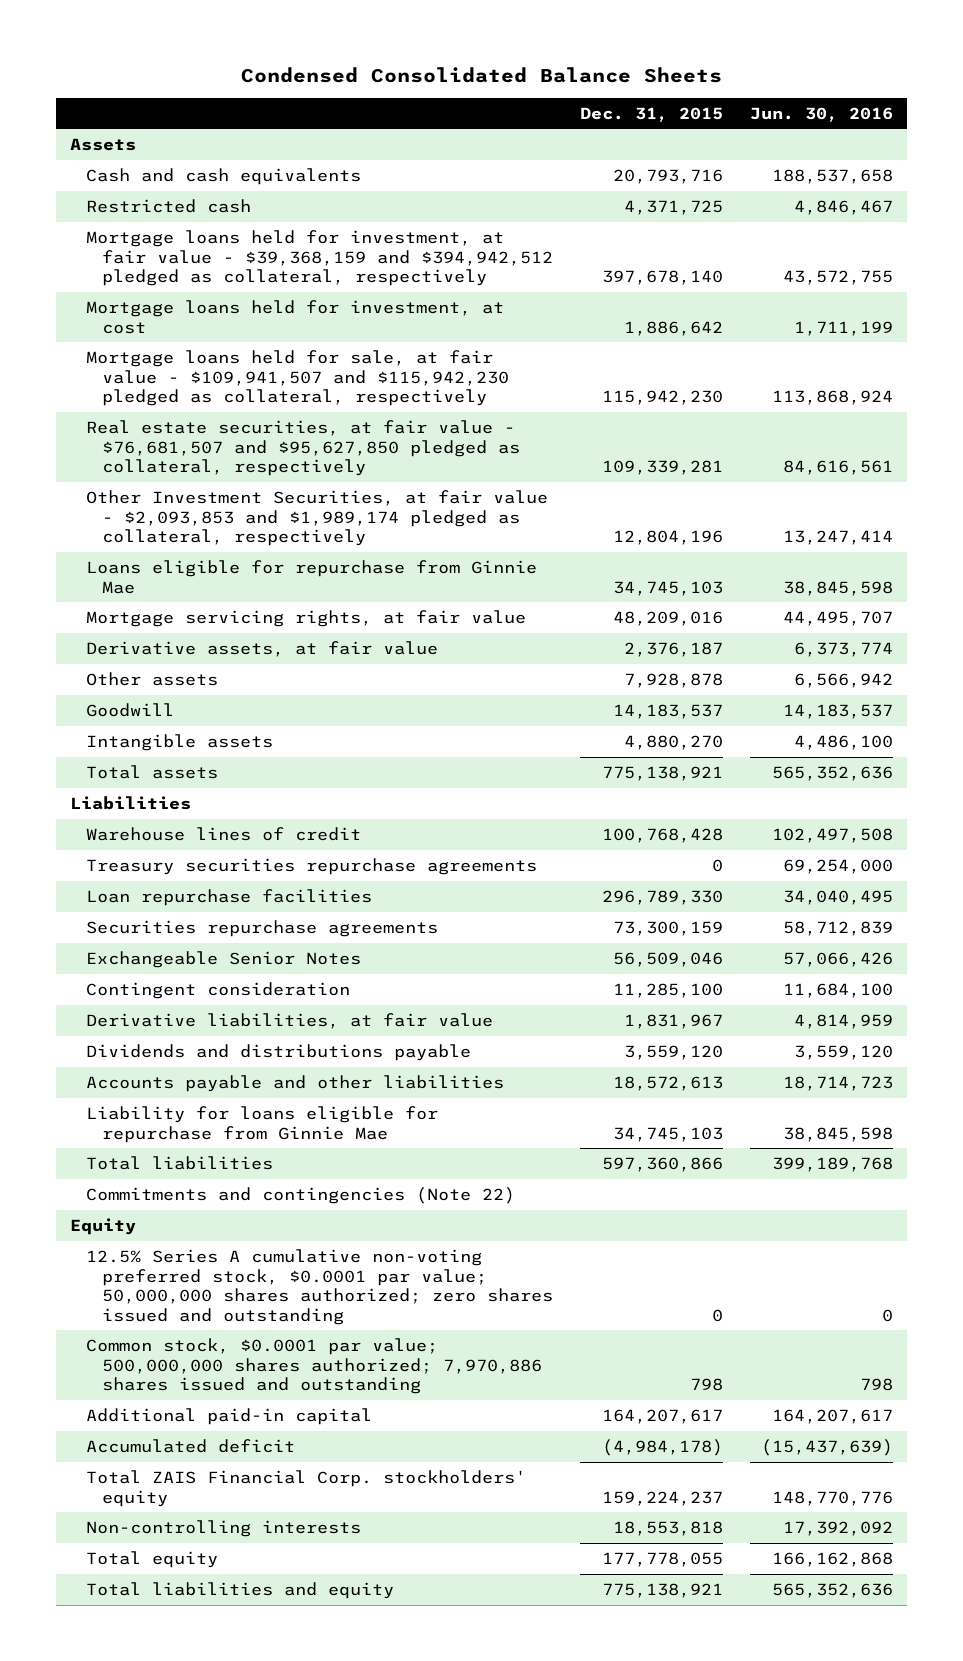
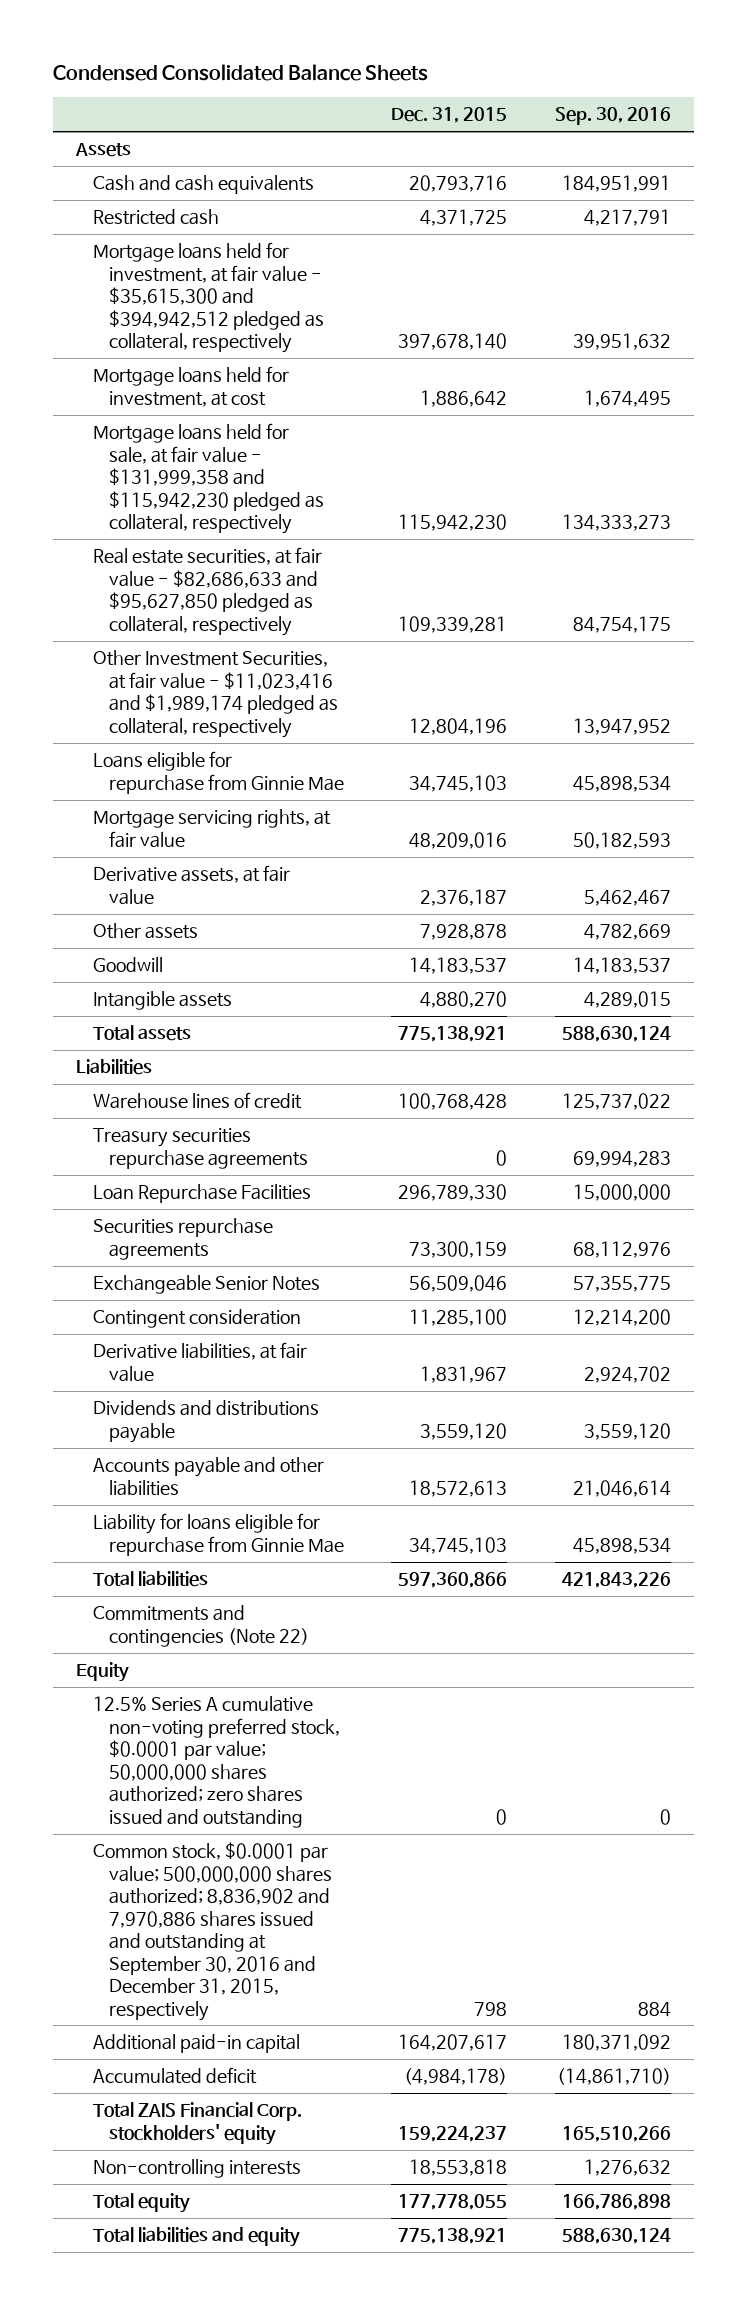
[750,106,894,122] Jun. 30, 2016 -> none
none -> [554,107,671,126] Sep. 30, 2016
[86,230,554,287] Mortgage loans held for investment, at fair value - $39,368,159 and $394,942,512 pledged as collateral, respectively -> [92,242,324,354] Mortgage loans held for investment, at fair value - $35,615,300 and $394,942,512 pledged as collateral, respectively
[86,350,510,407] Mortgage loans held for sale, at fair value - $109,941,507 and $115,942,230 pledged as collateral, respectively -> [92,423,324,535] Mortgage loans held for sale, at fair value - $131,999,358 and $115,942,230 pledged as collateral, respectively
[86,420,521,477] Real estate securities, at fair value - $76,681,507 and $95,627,850 pledged as collateral, respectively -> [92,547,322,636] Real estate securities, at fair value - $82,686,633 and $95,627,850 pledged as collateral, respectively
[86,490,549,547] Other Investment Securities, at fair value - $2,093,853 and $1,989,174 pledged as collateral, respectively -> [92,650,338,738] Other Investment Securities, at fair value - $11,023,416 and $1,989,174 pledged as collateral, respectively
[86,889,373,907] Loan repurchase facilities -> [92,1184,311,1204] Loan Repurchase Facilities
[86,1338,543,1395] Common stock, $0.0001 par value; 500,000,000 shares authorized; 7,970,886 shares issued and outstanding -> [92,1842,332,2021] Common stock, $0.0001 par value; 500,000,000 shares authorized; 8,836,902 and 7,970,886 shares issued and outstanding at September 30, 2016 and December 31, 2015, respectively

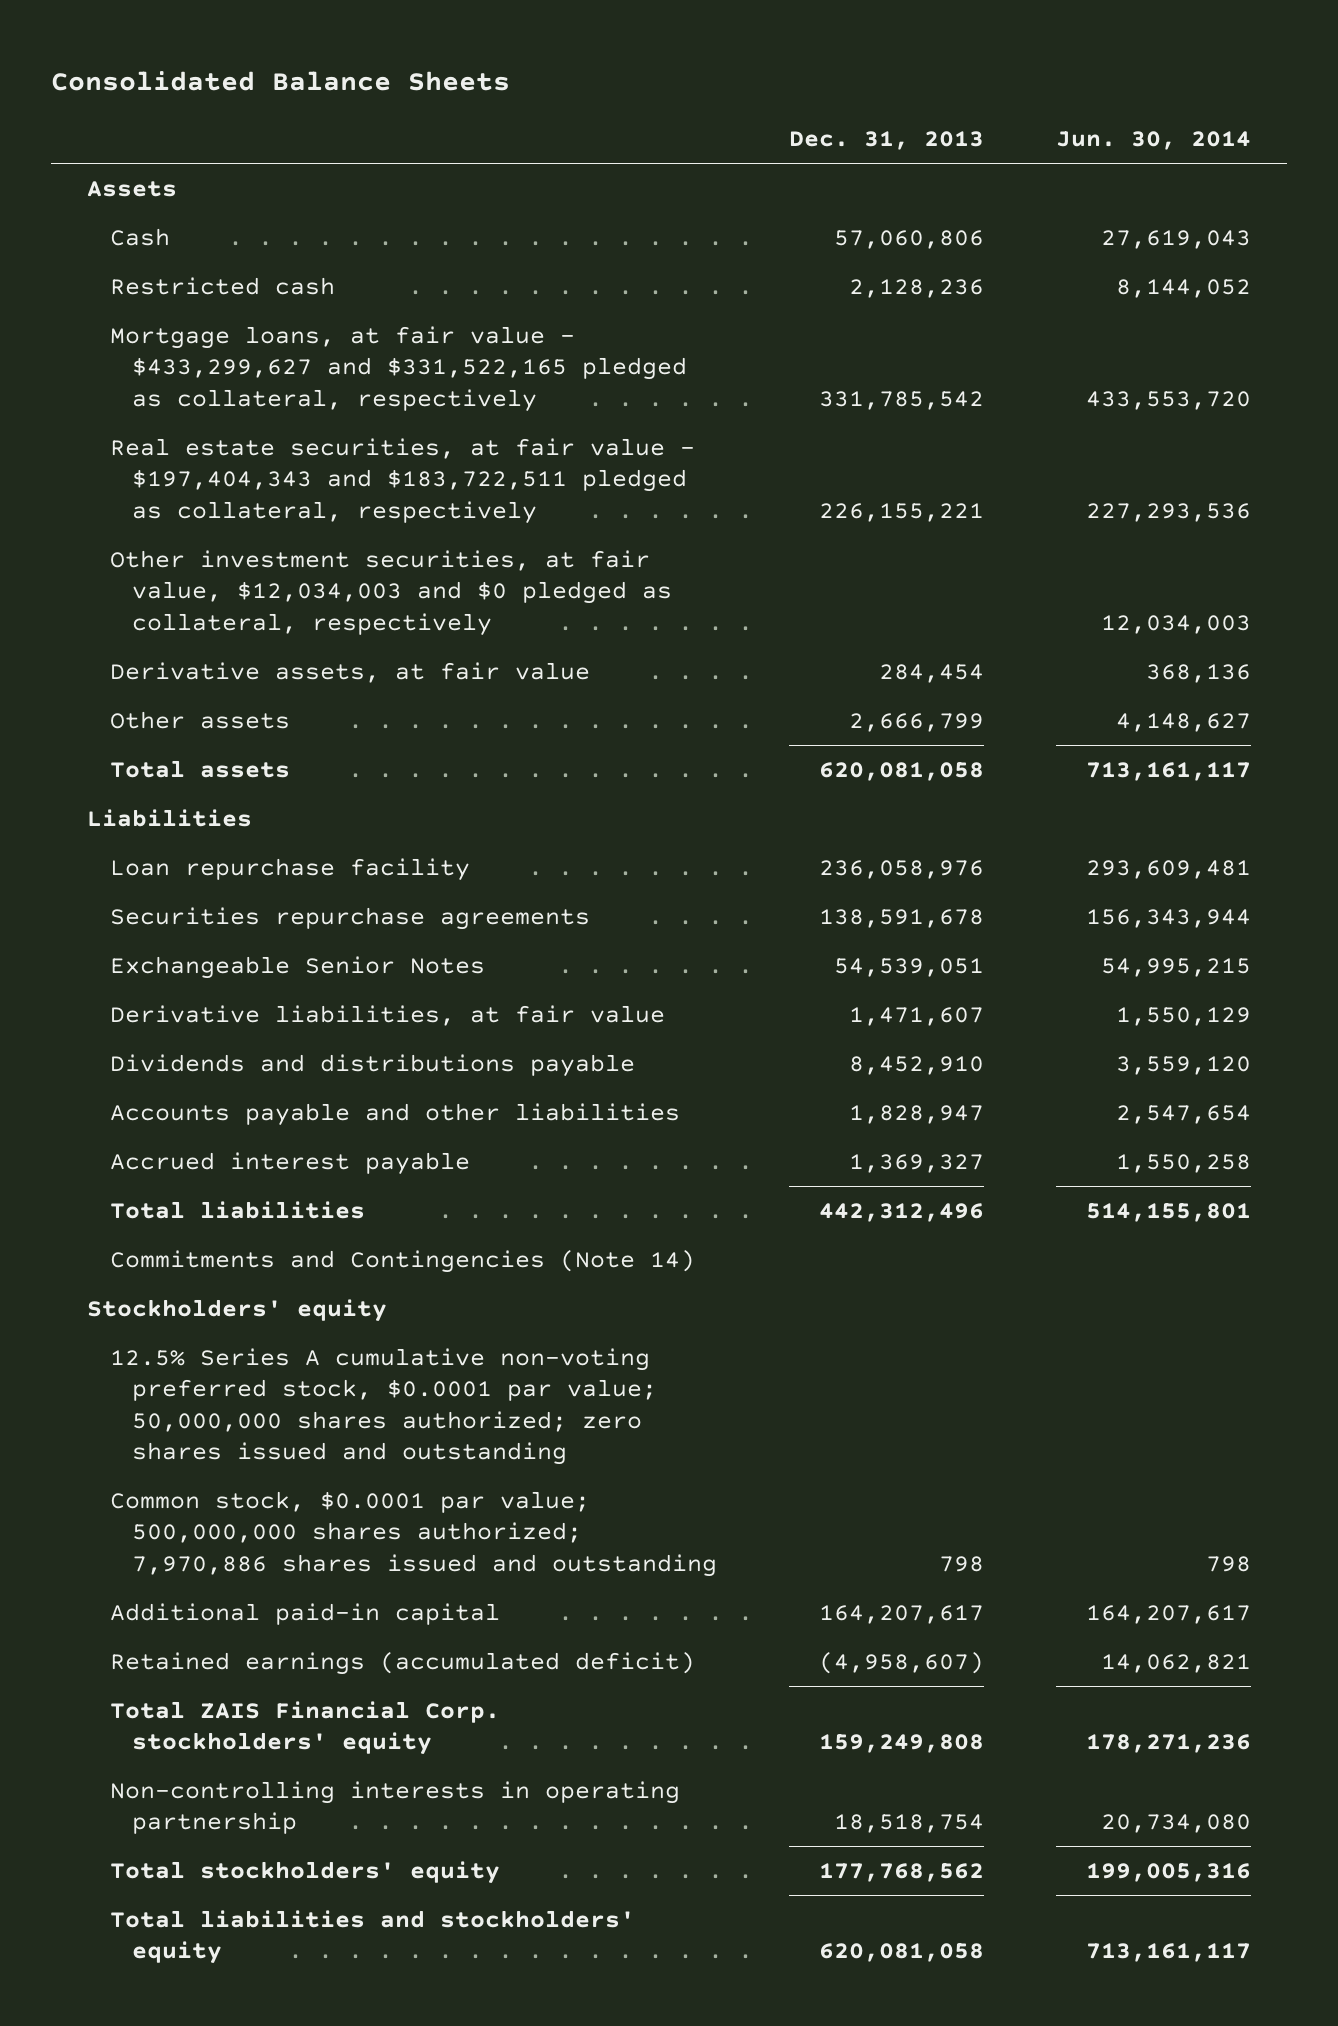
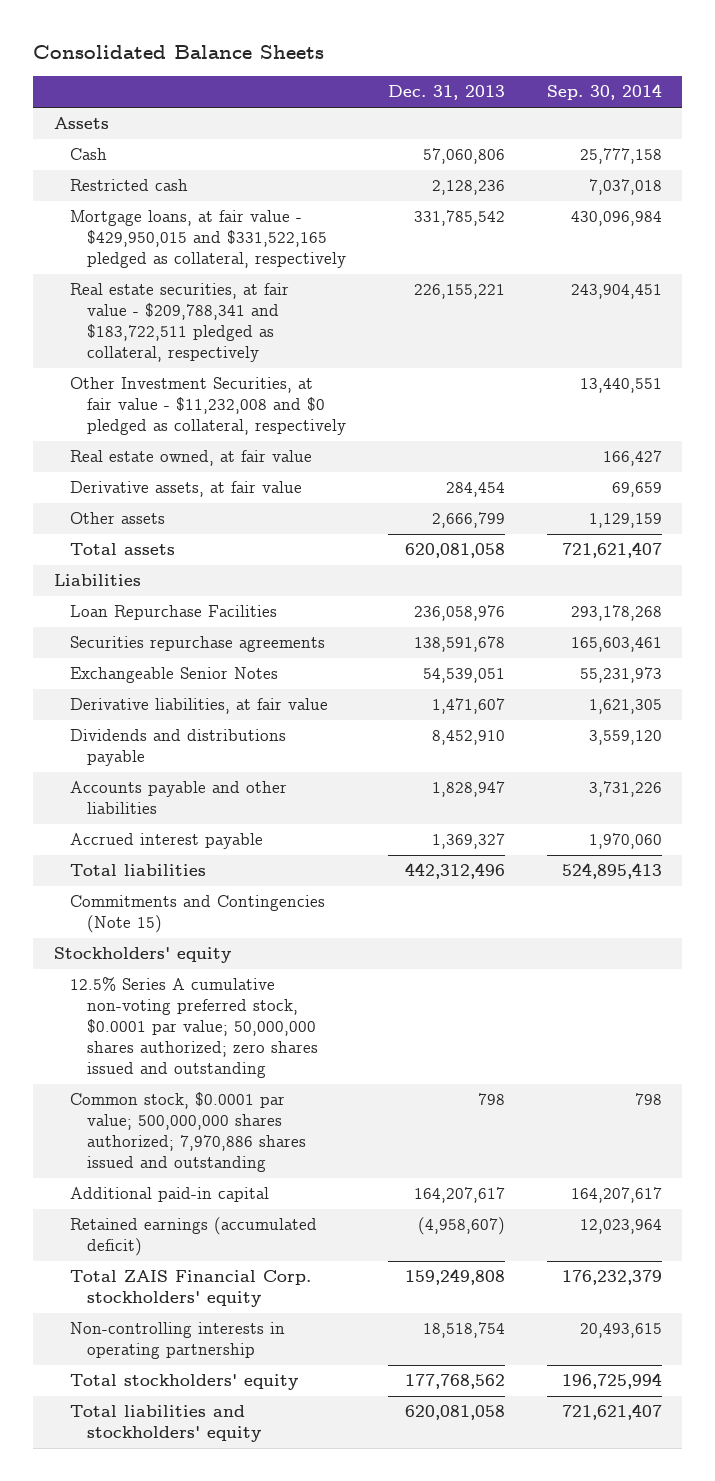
[1055,131,1251,151] Jun. 30, 2014 -> none
none -> [546,84,662,101] Sep. 30, 2014
[109,325,687,412] Mortgage loans, at fair value - $433,299,627 and $331,522,165 pledged as collateral, respectively -> [70,210,346,269] Mortgage loans, at fair value - $429,950,015 and $331,522,165 pledged as collateral, respectively
[109,437,695,524] Real estate securities, at fair value - $197,404,343 and $183,722,511 pledged as collateral, respectively -> [70,283,290,362] Real estate securities, at fair value - $209,788,341 and $183,722,511 pledged as collateral, respectively
[109,549,672,636] Other investment securities, at fair value, $12,034,003 and $0 pledged as collateral, respectively -> [70,377,346,436] Other Investment Securities, at fair value - $11,232,008 and $0 pledged as collateral, respectively
none -> [70,450,313,467] Real estate owned, at fair value
[109,857,470,881] Loan repurchase facility -> [70,605,278,621] Loan Repurchase Facilities
[109,1249,695,1273] Commitments and Contingencies (Note 14) -> [70,895,326,934] Commitments and Contingencies (Note 15)

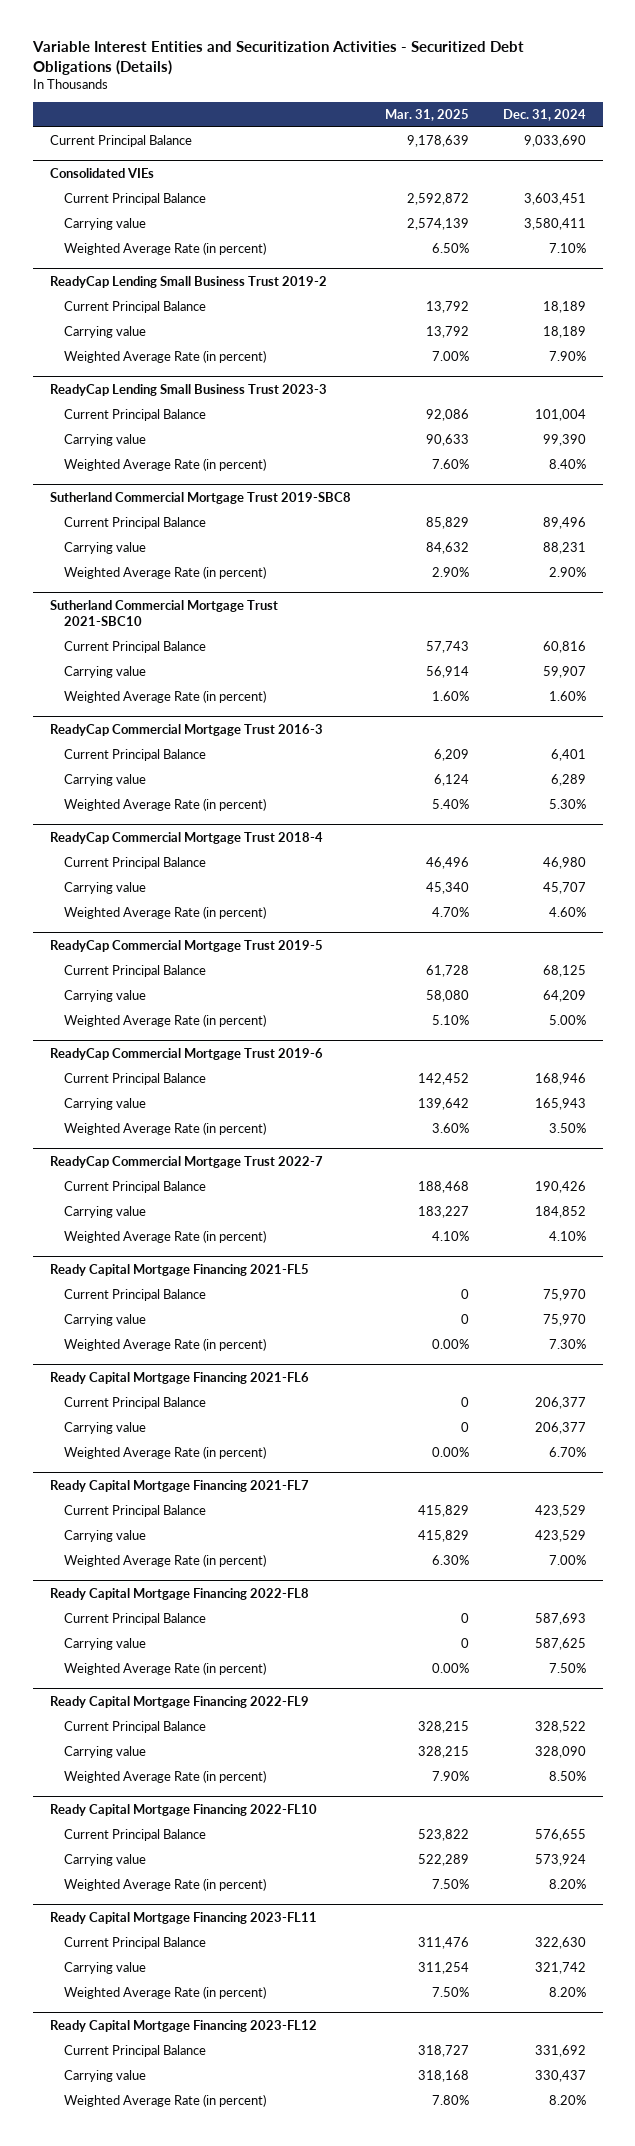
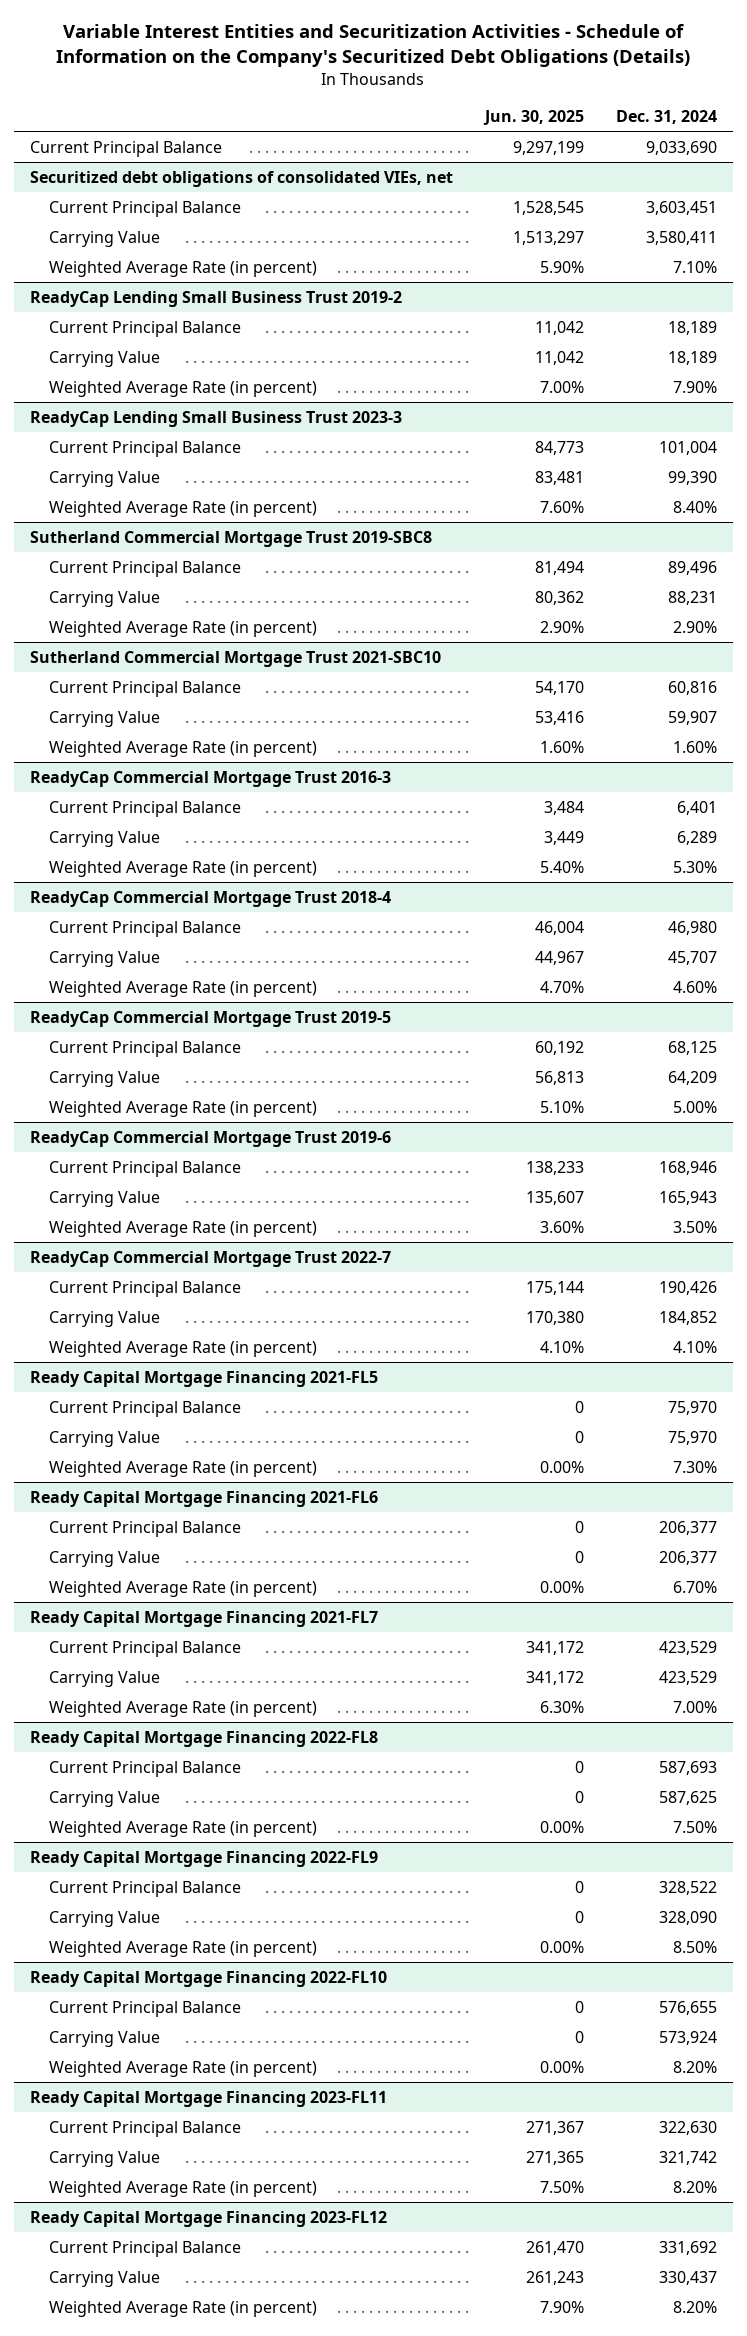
[31,41,524,75] Variable Interest Entities and Securitization Activities - Securitized Debt Obligations (Details) -> [56,24,691,68] Variable Interest Entities and Securitization Activities - Schedule of Information on the Company's Securitized Debt Obligations (Details)
[384,108,469,121] Mar. 31, 2025 -> none
none -> [482,109,584,125] Jun. 30, 2025
[49,168,154,179] Consolidated VIEs -> [29,170,453,187] Securitized debt obligations of consolidated VIEs, net
[64,218,147,231] Carrying value -> [48,230,160,247] Carrying Value
[64,326,147,339] Carrying value -> [48,350,160,367] Carrying Value
[64,434,147,447] Carrying value -> [48,470,160,487] Carrying Value
[64,542,147,555] Carrying value -> [48,590,160,607] Carrying Value
[64,666,147,679] Carrying value -> [48,710,160,727] Carrying Value
[64,774,147,787] Carrying value -> [48,830,160,847] Carrying Value
[64,882,147,895] Carrying value -> [48,950,160,967] Carrying Value
[64,990,147,1003] Carrying value -> [48,1070,160,1087] Carrying Value
[64,1098,147,1111] Carrying value -> [48,1190,160,1207] Carrying Value
[64,1206,147,1219] Carrying value -> [48,1310,160,1327] Carrying Value
[64,1314,147,1327] Carrying value -> [48,1430,160,1447] Carrying Value
[64,1422,147,1435] Carrying value -> [48,1550,160,1567] Carrying Value
[64,1530,147,1543] Carrying value -> [48,1670,160,1687] Carrying Value
[64,1638,147,1651] Carrying value -> [48,1790,160,1807] Carrying Value
[64,1746,147,1759] Carrying value -> [48,1910,160,1927] Carrying Value
[64,1854,147,1867] Carrying value -> [48,2030,160,2047] Carrying Value
[64,1962,147,1975] Carrying value -> [48,2150,160,2167] Carrying Value
[64,2070,147,2083] Carrying value -> [48,2270,160,2287] Carrying Value

